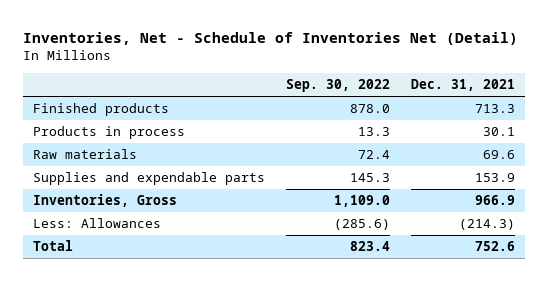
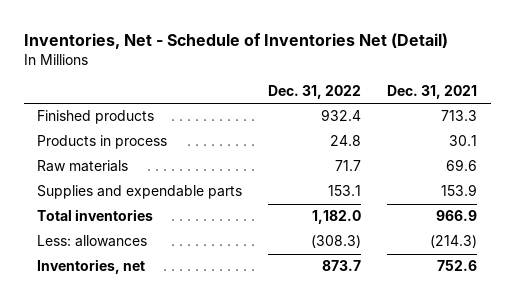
[286,79,391,93] Sep. 30, 2022 -> none
none -> [268,84,362,99] Dec. 31, 2022
[33,194,178,208] Inventories, Gross -> [37,209,154,222] Total inventories
[33,218,162,229] Less: Allowances -> [37,235,148,248] Less: allowances
[33,240,74,252] Total -> [37,259,146,275] Inventories, net

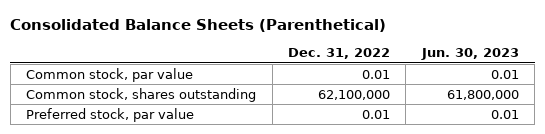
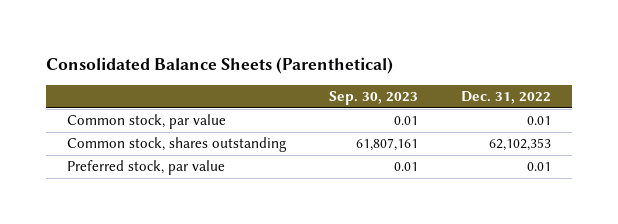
[420,48,519,61] Jun. 30, 2023 -> none
none -> [329,91,419,106] Sep. 30, 2023
[318,89,391,100] 62,100,000 -> [488,138,551,152] 62,102,353

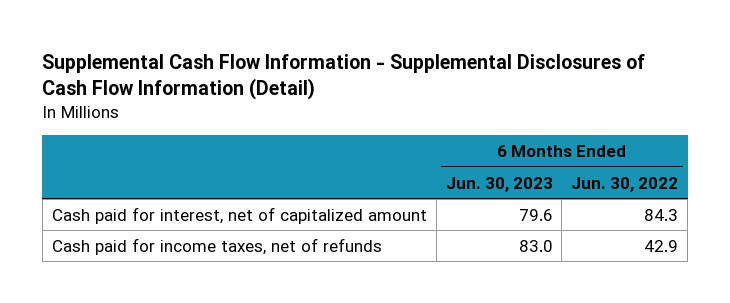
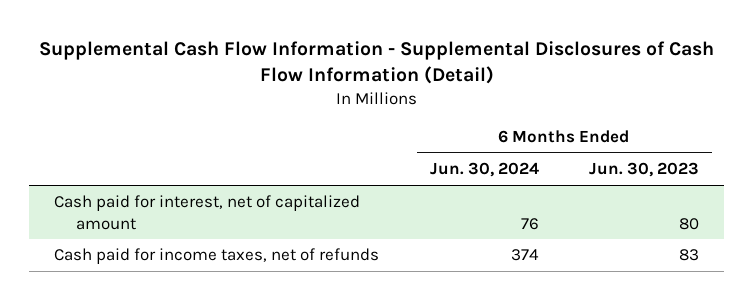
[571,176,679,192] Jun. 30, 2022 -> none
none -> [429,162,539,178] Jun. 30, 2024
[518,208,553,221] 79.6 -> [678,217,699,230] 80
[518,239,553,252] 83.0 -> [678,249,699,262] 83

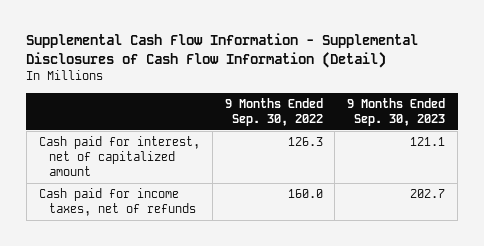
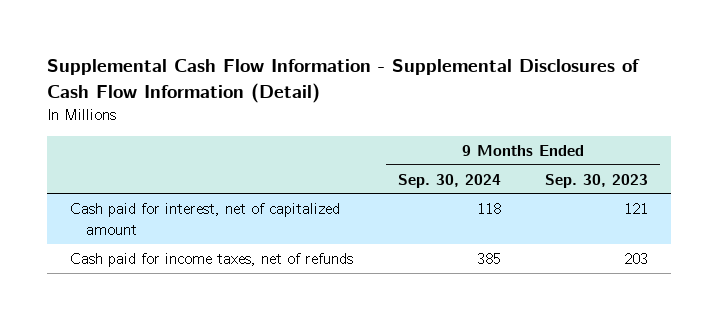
[224,98,323,127] 9 Months Ended Sep. 30, 2022 -> none
none -> [397,173,501,188] Sep. 30, 2024
[410,137,446,147] 121.1 -> [624,202,649,214] 121
[410,189,446,199] 202.7 -> [624,252,649,264] 203

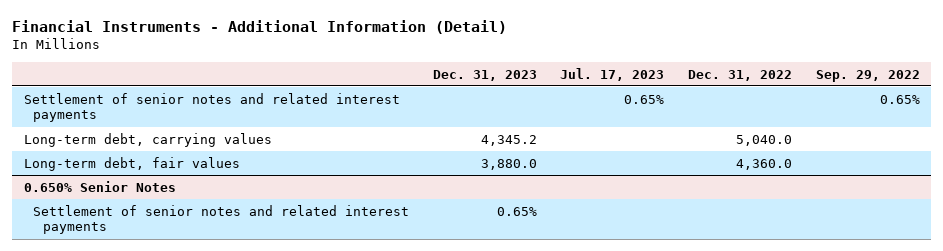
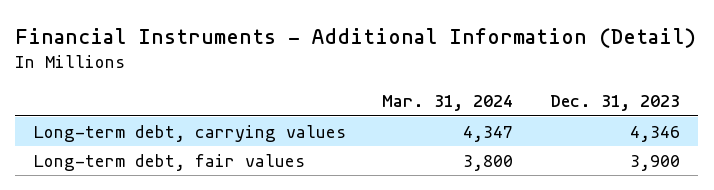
[560,67,665,81] Jul. 17, 2023 -> none
[688,69,793,81] Dec. 31, 2022 -> none
[815,69,920,82] Sep. 29, 2022 -> none
none -> [382,95,514,112] Mar. 31, 2024
[23,92,400,123] Settlement of senior notes and related interest payments -> none
[23,180,176,192] 0.650% Senior Notes -> none
[33,204,410,235] Settlement of senior notes and related interest payments -> none
[480,134,537,146] 4,345.2 -> [630,126,681,143] 4,346
[480,158,537,170] 3,880.0 -> [630,155,681,172] 3,900

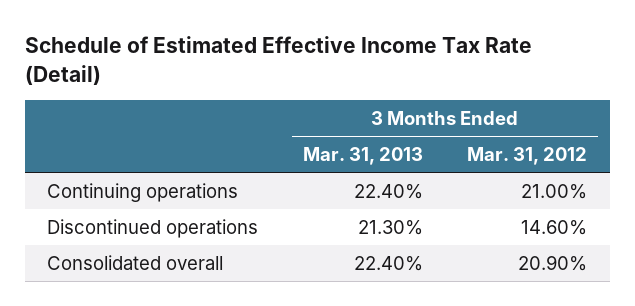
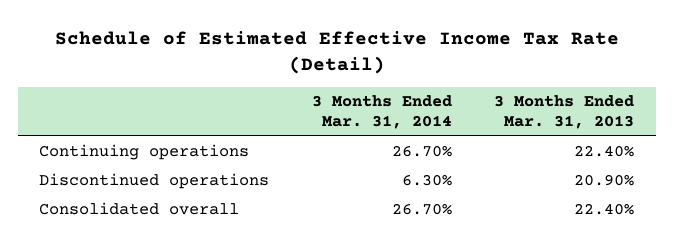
[467,146,588,165] Mar. 31, 2012 -> none
none -> [311,95,452,129] 3 Months Ended Mar. 31, 2014
[357,219,423,235] 21.30% -> [574,174,635,187] 20.90%

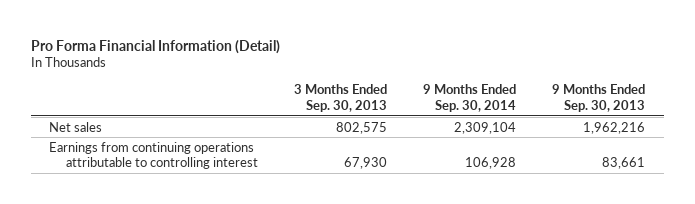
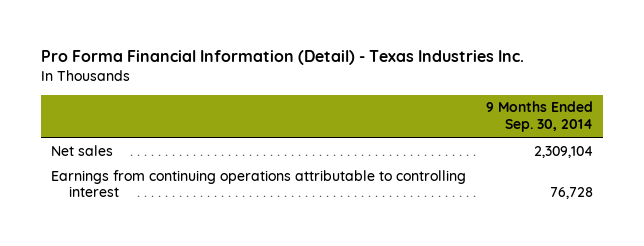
[31,39,281,54] Pro Forma Financial Information (Detail) -> [41,50,525,66] Pro Forma Financial Information (Detail) - Texas Industries Inc.
[294,84,388,112] 3 Months Ended Sep. 30, 2013 -> none
[552,84,646,112] 9 Months Ended Sep. 30, 2013 -> none
[465,157,517,170] 106,928 -> [550,187,594,200] 76,728

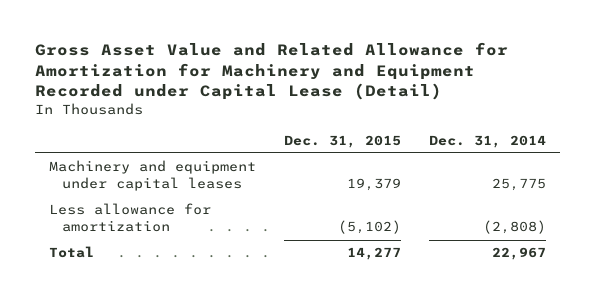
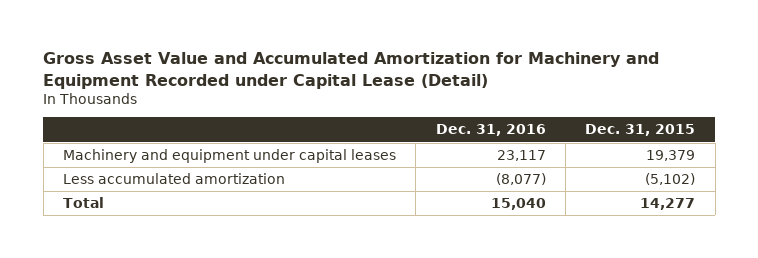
[34,42,508,101] Gross Asset Value and Related Allowance for Amortization for Machinery and Equipment Recorded under Capital Lease (Detail) -> [43,52,660,89] Gross Asset Value and Accumulated Amortization for Machinery and Equipment Recorded under Capital Lease (Detail)
[428,134,546,148] Dec. 31, 2014 -> none
none -> [435,124,546,137] Dec. 31, 2016
[48,203,211,233] Less allowance for amortization -> [63,173,286,185] Less accumulated amortization

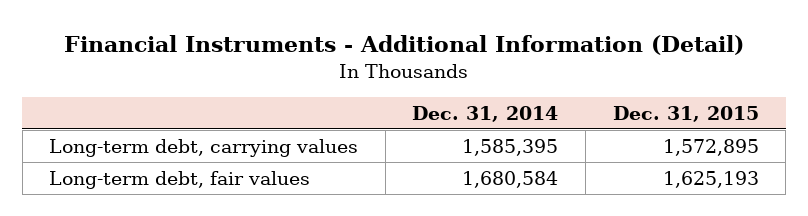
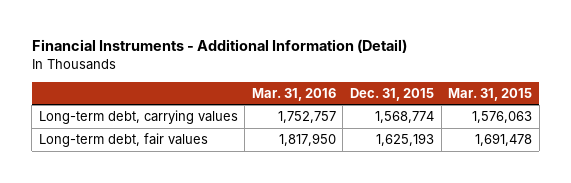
[412,105,559,122] Dec. 31, 2014 -> none
none -> [251,87,336,101] Mar. 31, 2016
none -> [448,87,533,101] Mar. 31, 2015
[662,138,759,156] 1,572,895 -> [375,111,435,124] 1,568,774

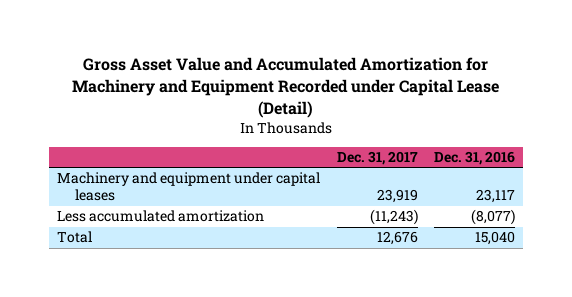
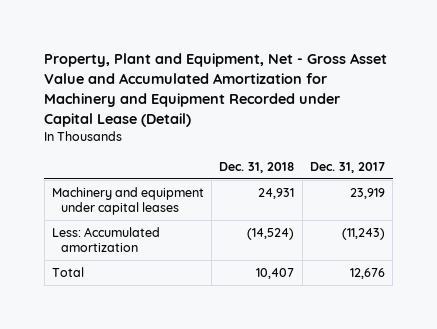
[72,57,500,118] Gross Asset Value and Accumulated Amortization for Machinery and Equipment Recorded under Capital Lease (Detail) -> [44,53,388,127] Property, Plant and Equipment, Net - Gross Asset Value and Accumulated Amortization for Machinery and Equipment Recorded under Capital Lease (Detail)
[434,150,516,165] Dec. 31, 2016 -> none
none -> [219,161,295,173] Dec. 31, 2018
[56,210,264,223] Less accumulated amortization -> [52,227,161,253] Less: Accumulated amortization

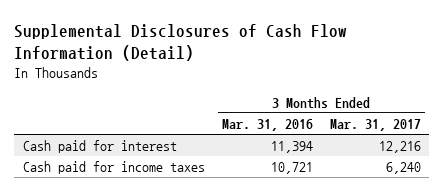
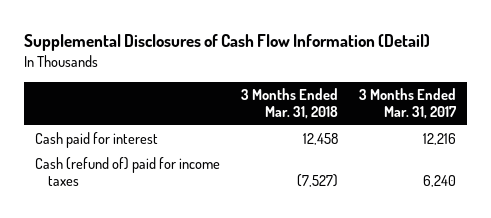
[221,119,313,132] Mar. 31, 2016 -> none
none -> [241,87,339,120] 3 Months Ended Mar. 31, 2018
[22,161,205,175] Cash paid for income taxes -> [34,157,220,187] Cash (refund of) paid for income taxes

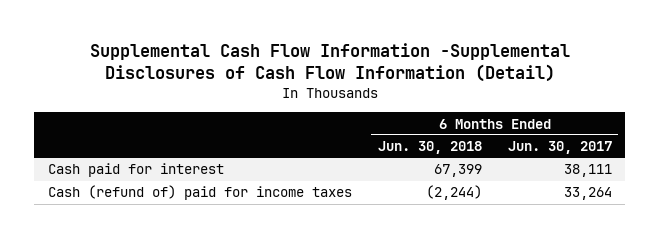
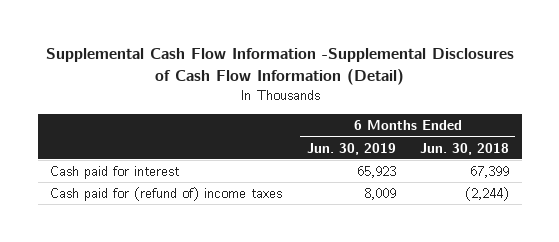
[507,141,612,155] Jun. 30, 2017 -> none
none -> [306,142,396,155] Jun. 30, 2019
[47,185,352,201] Cash (refund of) paid for income taxes -> [49,187,282,202] Cash paid for (refund of) income taxes

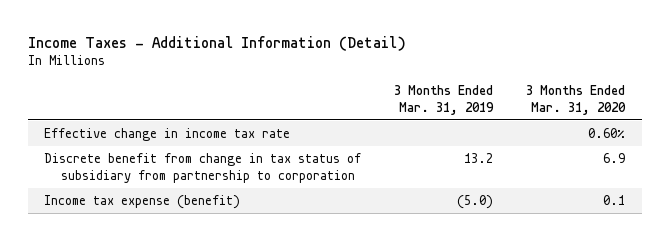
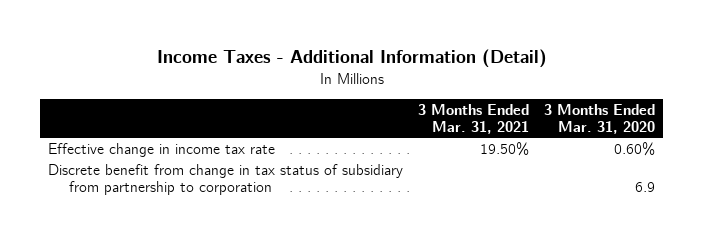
[394,85,495,115] 3 Months Ended Mar. 31, 2019 -> none
none -> [418,103,530,135] 3 Months Ended Mar. 31, 2021
[44,194,241,209] Income tax expense (benefit) -> none

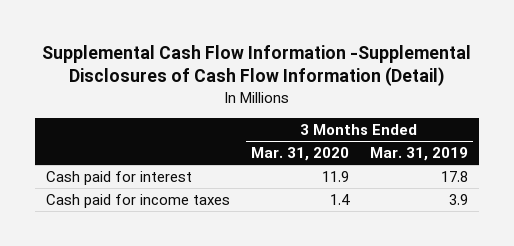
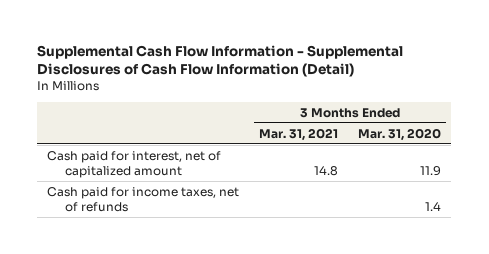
[41,44,471,87] Supplemental Cash Flow Information -Supplemental Disclosures of Cash Flow Information (Detail) -> [37,44,404,78] Supplemental Cash Flow Information - Supplemental Disclosures of Cash Flow Information (Detail)
[369,147,468,162] Mar. 31, 2019 -> none
none -> [259,127,339,141] Mar. 31, 2021
[45,170,192,185] Cash paid for interest -> [47,150,222,178] Cash paid for interest, net of capitalized amount
[45,193,230,208] Cash paid for income taxes -> [47,186,240,212] Cash paid for income taxes, net of refunds

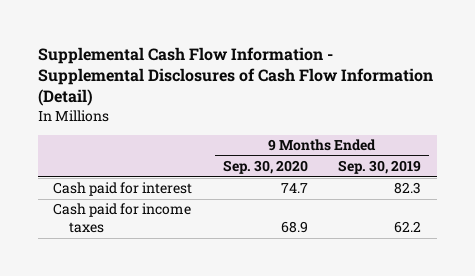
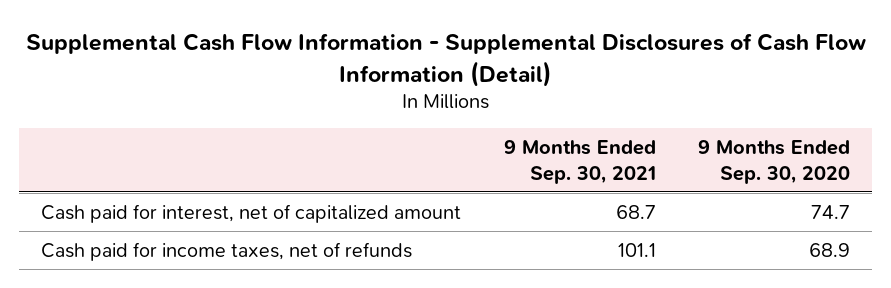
[338,160,422,175] Sep. 30, 2019 -> none
none -> [503,140,656,184] 9 Months Ended Sep. 30, 2021
[53,182,193,197] Cash paid for interest -> [40,203,461,223] Cash paid for interest, net of capitalized amount
[53,203,192,234] Cash paid for income taxes -> [40,241,412,261] Cash paid for income taxes, net of refunds

